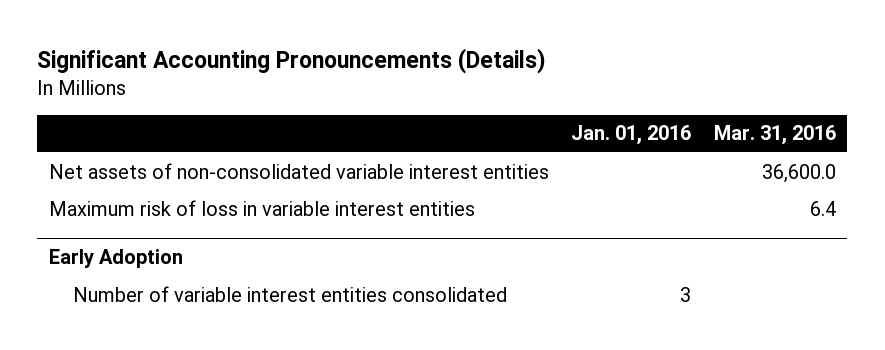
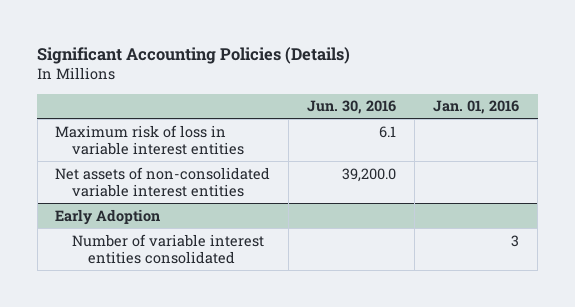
[37,48,547,75] Significant Accounting Pronouncements (Details) -> [37,46,351,64] Significant Accounting Policies (Details)
[713,125,836,146] Mar. 31, 2016 -> none
none -> [307,100,397,115] Jun. 30, 2016
[48,162,549,179] Net assets of non-consolidated variable interest entities -> [55,166,271,197] Net assets of non-consolidated variable interest entities

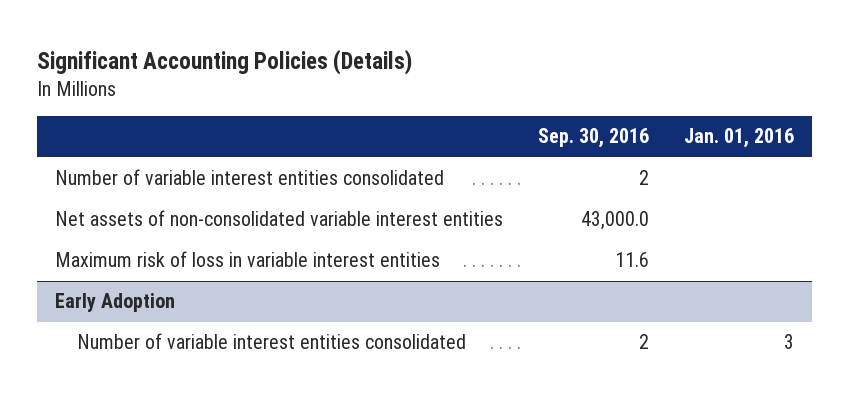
[307,100,397,115] Jun. 30, 2016 -> none
none -> [538,128,650,149] Sep. 30, 2016
none -> [55,169,445,186] Number of variable interest entities consolidated
[55,124,244,155] Maximum risk of loss in variable interest entities -> [55,251,441,268] Maximum risk of loss in variable interest entities

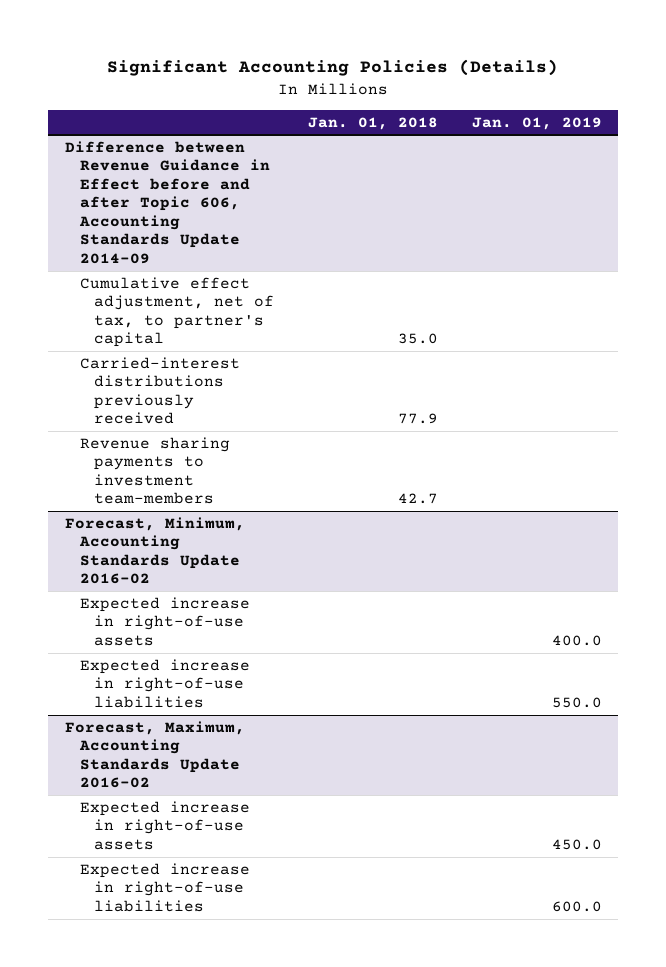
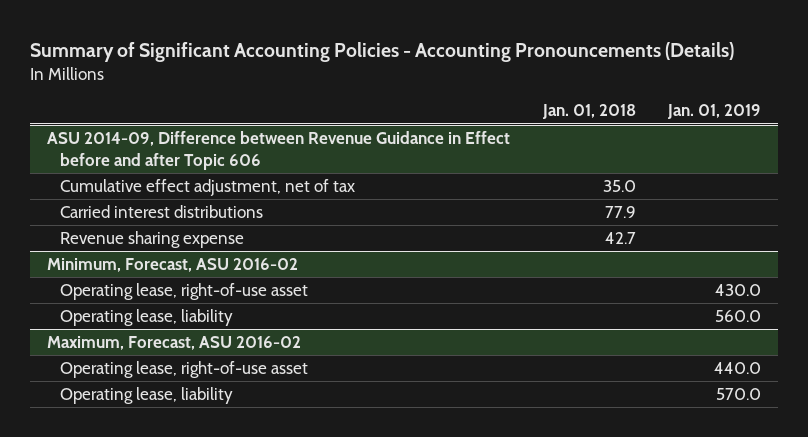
[107,59,559,77] Significant Accounting Policies (Details) -> [30,41,735,62] Summary of Significant Accounting Policies - Accounting Pronouncements (Details)
[79,658,250,708] Expected increase in right-of-use liabilities -> none
[79,862,250,912] Expected increase in right-of-use liabilities -> none
[64,140,270,264] Difference between Revenue Guidance in Effect before and after Topic 606, Accounting Standards Update 2014-09 -> [46,131,510,170] ASU 2014-09, Difference between Revenue Guidance in Effect before and after Topic 606
[79,276,275,348] Cumulative effect adjustment, net of tax, to partner's capital -> [60,179,356,197] Cumulative effect adjustment, net of tax
[79,356,240,425] Carried-interest distributions previously received -> [60,205,264,219] Carried interest distributions
[79,436,230,505] Revenue sharing payments to investment team-members -> [60,231,245,249] Revenue sharing expense
[64,516,245,585] Forecast, Minimum, Accounting Standards Update 2016-02 -> [46,258,298,273] Minimum, Forecast, ASU 2016-02
[79,596,250,646] Expected increase in right-of-use assets -> [60,283,309,301] Operating lease, right-of-use asset
[551,634,602,646] 400.0 -> [715,284,762,297] 430.0
none -> [60,309,234,327] Operating lease, liability
[64,720,245,789] Forecast, Maximum, Accounting Standards Update 2016-02 -> [46,336,301,351] Maximum, Forecast, ASU 2016-02
[79,800,250,850] Expected increase in right-of-use assets -> [60,361,309,379] Operating lease, right-of-use asset
[551,838,602,850] 450.0 -> [714,362,762,375] 440.0
none -> [60,387,234,405] Operating lease, liability

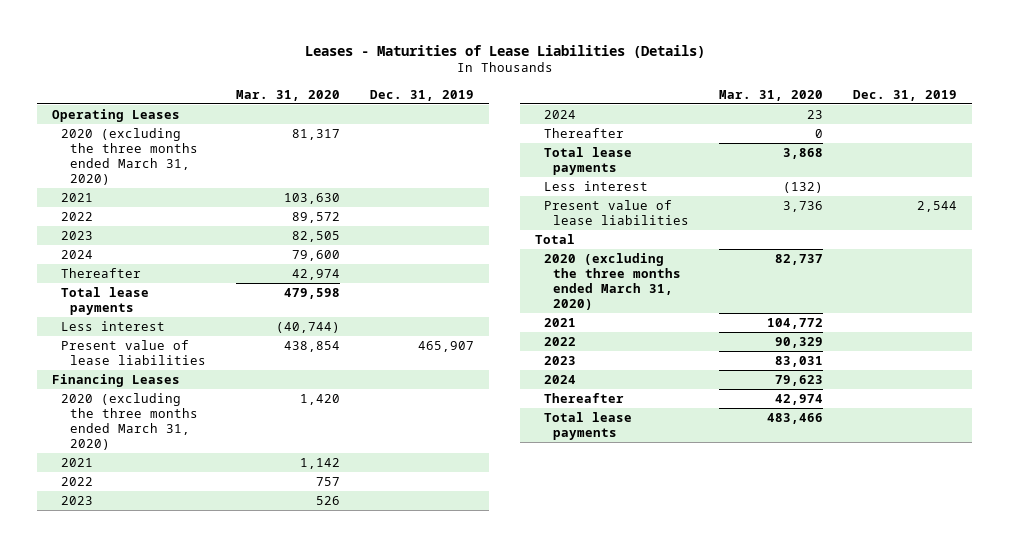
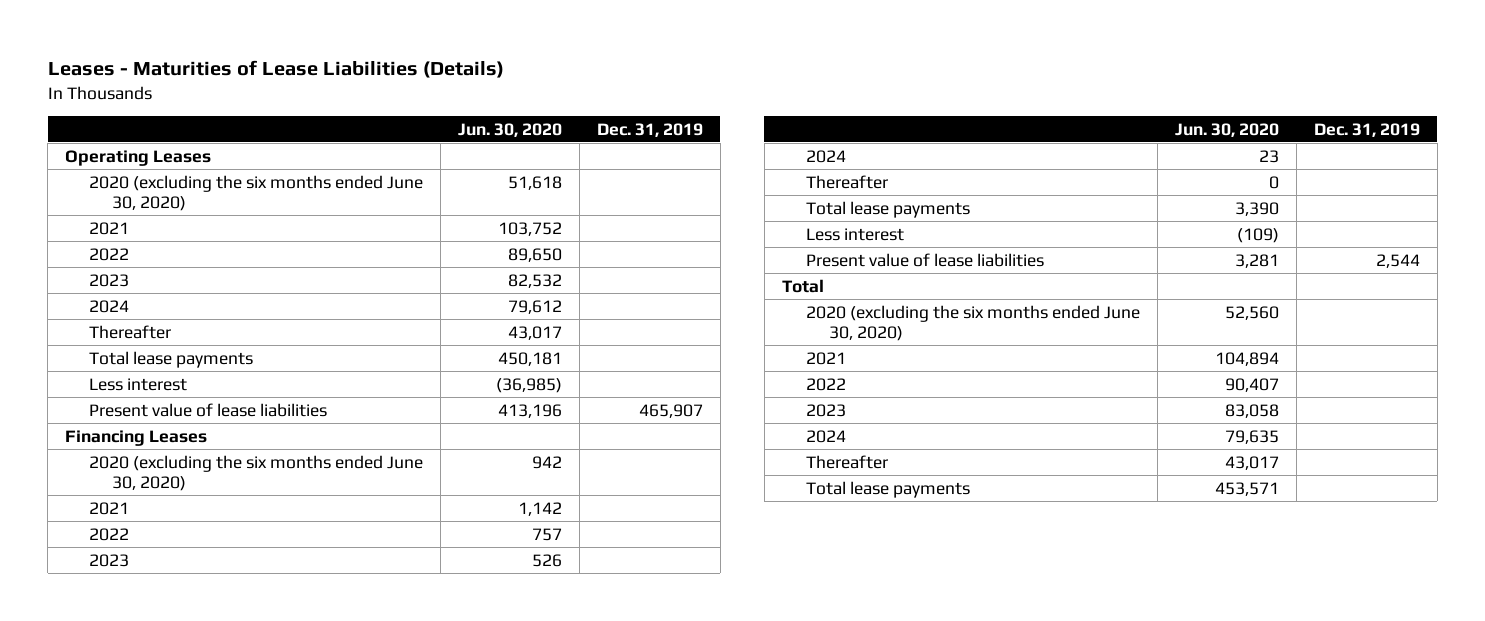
[235,89,340,101] Mar. 31, 2020 -> none
none -> [457,122,562,137] Jun. 30, 2020
[60,127,198,186] 2020 (excluding the three months ended March 31, 2020) -> [88,174,423,212] 2020 (excluding the six months ended June 30, 2020)
[60,392,198,451] 2020 (excluding the three months ended March 31, 2020) -> [88,454,423,492] 2020 (excluding the six months ended June 30, 2020)
[543,252,681,311] 2020 (excluding the three months ended March 31, 2020) -> none
none -> [805,304,1140,342] 2020 (excluding the six months ended June 30, 2020)

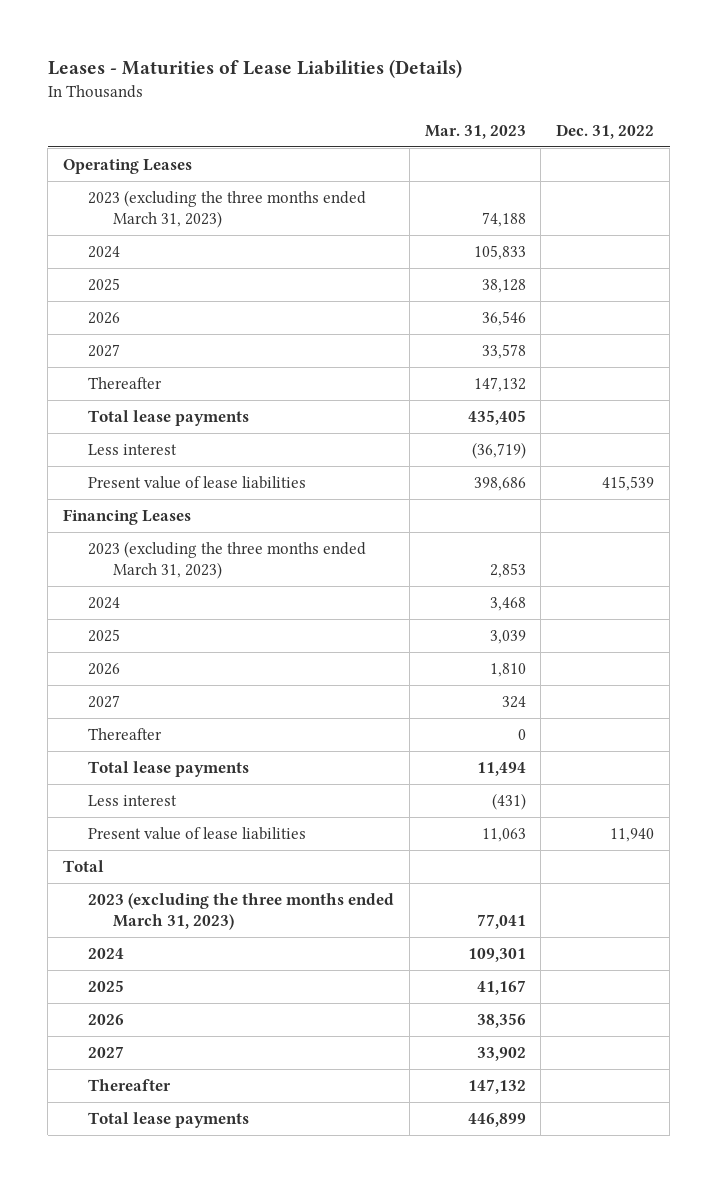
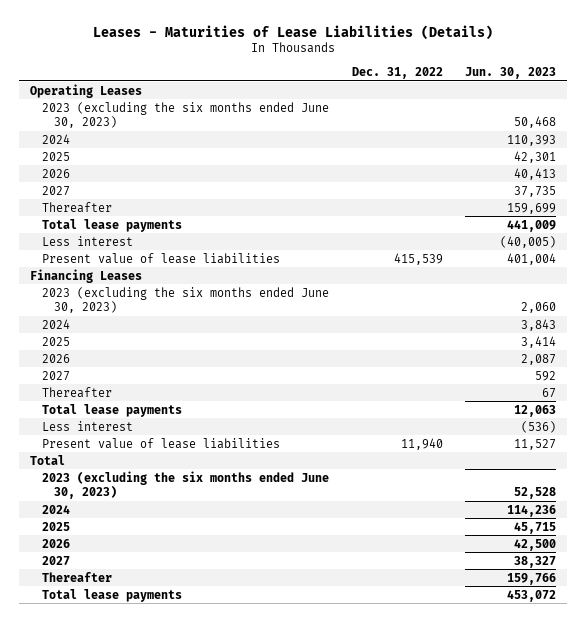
[424,124,526,139] Mar. 31, 2023 -> none
none -> [464,67,556,80] Jun. 30, 2023
[88,190,367,228] 2023 (excluding the three months ended March 31, 2023) -> [42,101,330,128] 2023 (excluding the six months ended June 30, 2023)
[88,541,367,579] 2023 (excluding the three months ended March 31, 2023) -> [42,286,330,313] 2023 (excluding the six months ended June 30, 2023)
[88,893,395,930] 2023 (excluding the three months ended March 31, 2023) -> [42,470,330,499] 2023 (excluding the six months ended June 30, 2023)

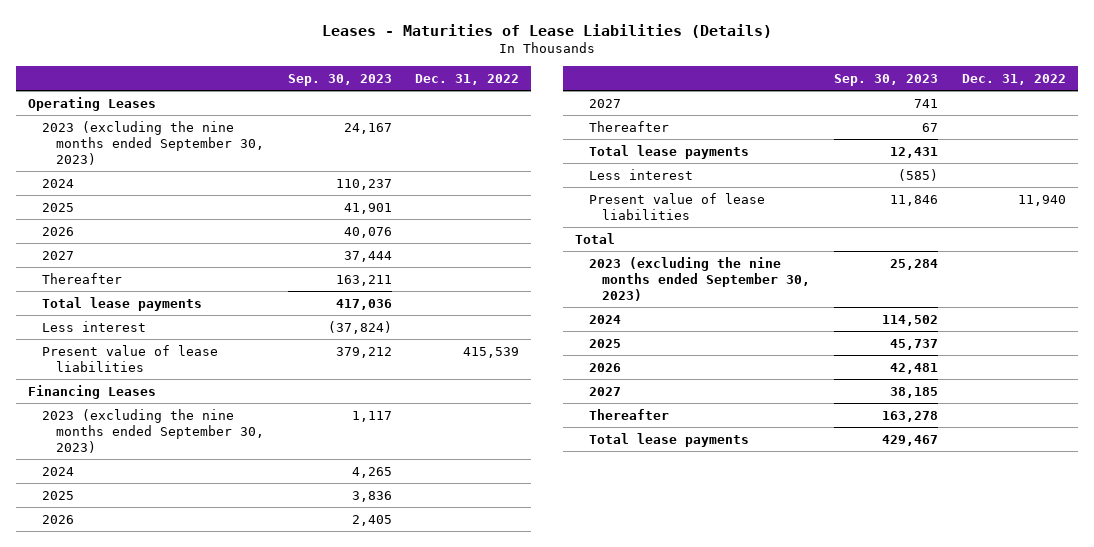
[464,67,556,80] Jun. 30, 2023 -> none
none -> [287,73,392,86] Sep. 30, 2023
[42,101,330,128] 2023 (excluding the six months ended June 30, 2023) -> [41,120,264,165] 2023 (excluding the nine months ended September 30, 2023)
[42,286,330,313] 2023 (excluding the six months ended June 30, 2023) -> [41,408,264,453] 2023 (excluding the nine months ended September 30, 2023)
[42,470,330,499] 2023 (excluding the six months ended June 30, 2023) -> [588,256,811,301] 2023 (excluding the nine months ended September 30, 2023)

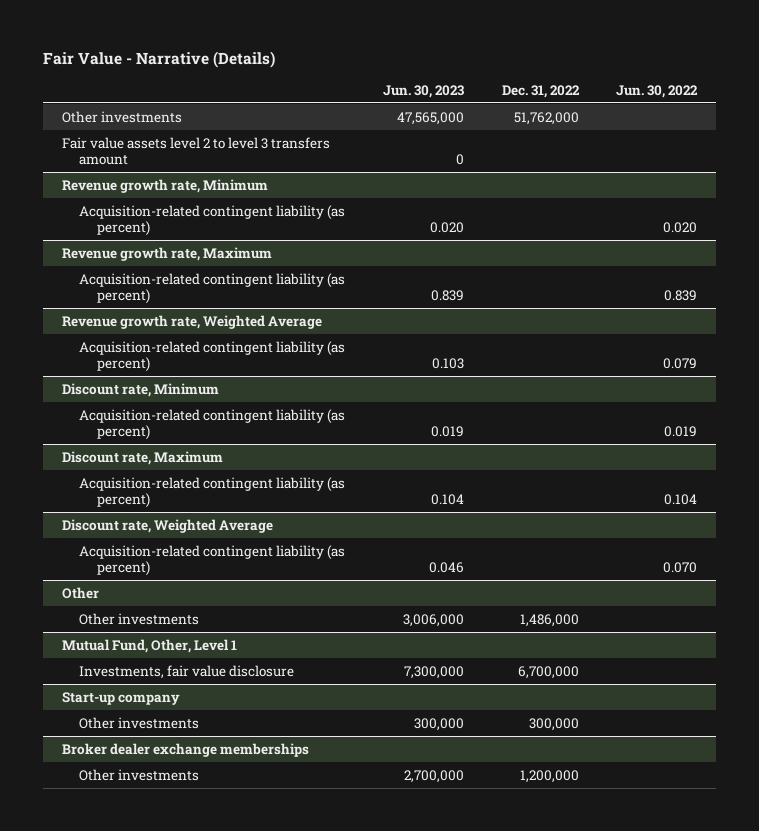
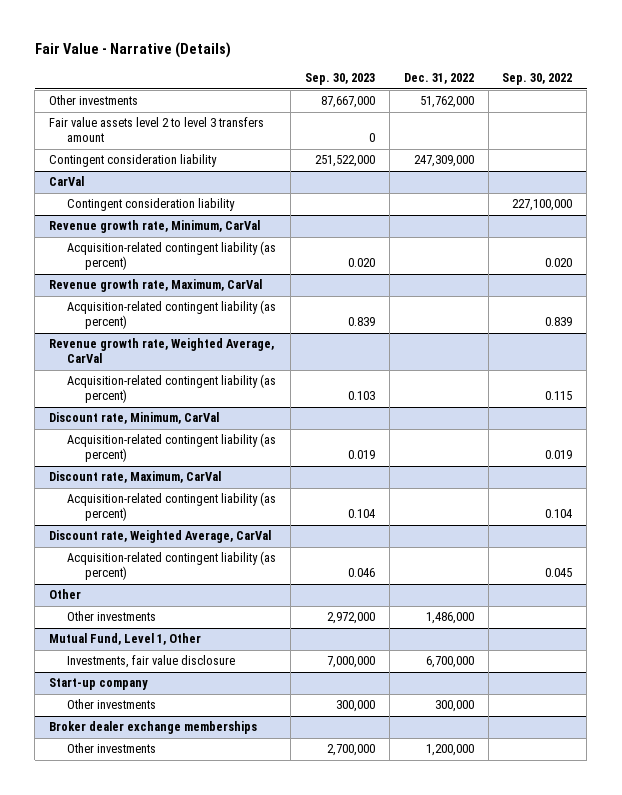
[382,84,464,98] Jun. 30, 2023 -> none
[616,84,699,98] Jun. 30, 2022 -> none
none -> [304,73,375,86] Sep. 30, 2023
none -> [502,73,573,86] Sep. 30, 2022
none -> [49,154,218,168] Contingent consideration liability
none -> [49,176,85,187] CarVal
none -> [67,198,236,212] Contingent consideration liability
[61,178,268,193] Revenue growth rate, Minimum -> [49,220,261,234] Revenue growth rate, Minimum, CarVal
[61,246,272,261] Revenue growth rate, Maximum -> [49,279,263,293] Revenue growth rate, Maximum, CarVal
[61,314,322,329] Revenue growth rate, Weighted Average -> [49,338,275,364] Revenue growth rate, Weighted Average, CarVal
[61,382,219,397] Discount rate, Minimum -> [49,412,220,425] Discount rate, Minimum, CarVal
[61,450,223,465] Discount rate, Maximum -> [49,471,222,484] Discount rate, Maximum, CarVal
[61,518,273,533] Discount rate, Weighted Average -> [49,530,272,544] Discount rate, Weighted Average, CarVal
[61,638,237,653] Mutual Fund, Other, Level 1 -> [49,633,202,646] Mutual Fund, Level 1, Other

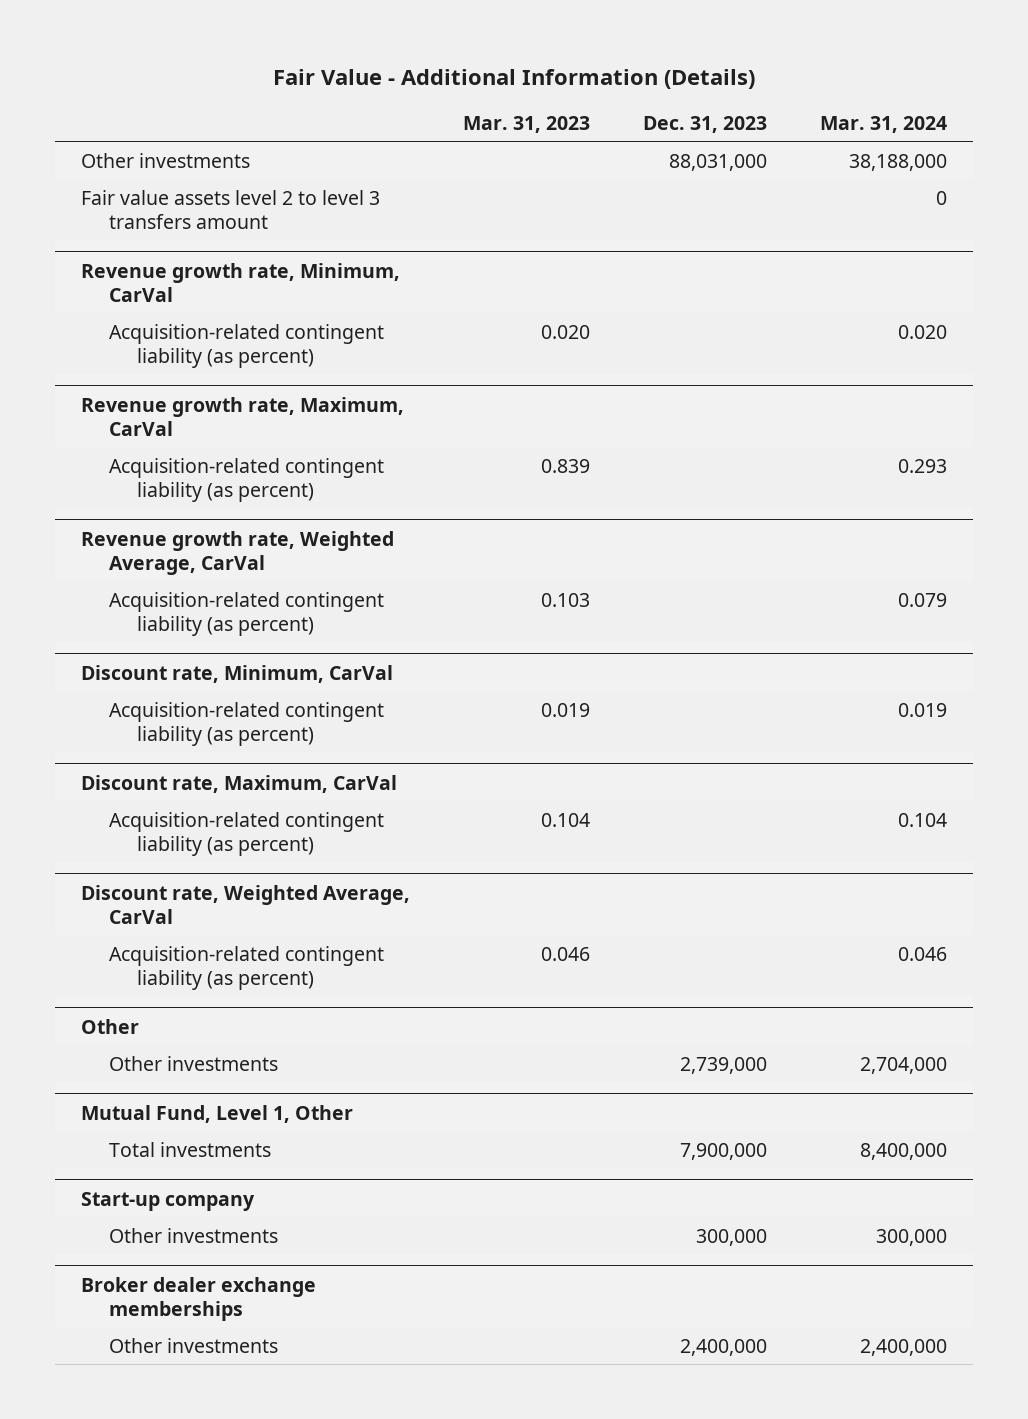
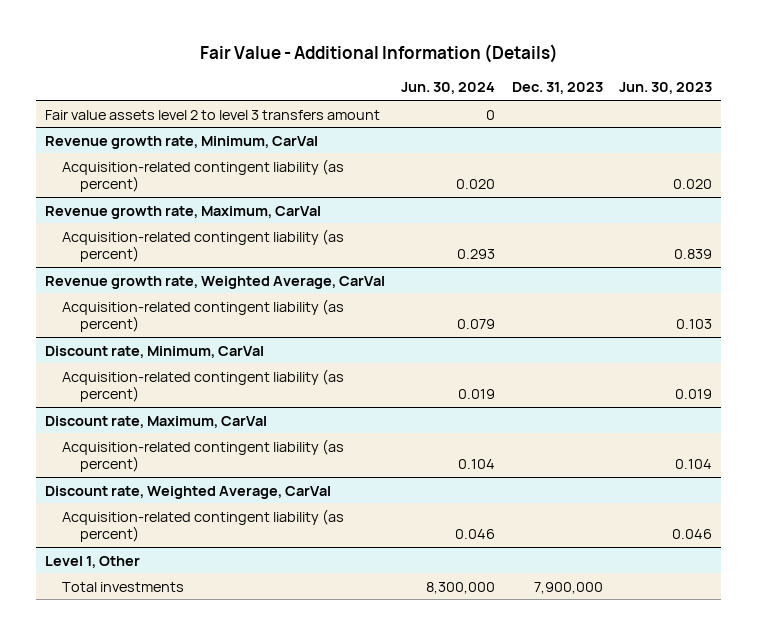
[463,115,591,133] Mar. 31, 2023 -> none
[819,115,947,133] Mar. 31, 2024 -> none
none -> [401,82,496,95] Jun. 30, 2024
none -> [619,82,713,95] Jun. 30, 2023
[81,152,251,168] Other investments -> none
[81,1018,140,1034] Other -> none
[109,1055,279,1071] Other investments -> none
[81,1104,354,1123] Mutual Fund, Level 1, Other -> [44,555,140,568] Level 1, Other
[81,1191,256,1211] Start-up company -> none
[109,1227,279,1243] Other investments -> none
[81,1276,317,1321] Broker dealer exchange memberships -> none
[109,1337,279,1353] Other investments -> none

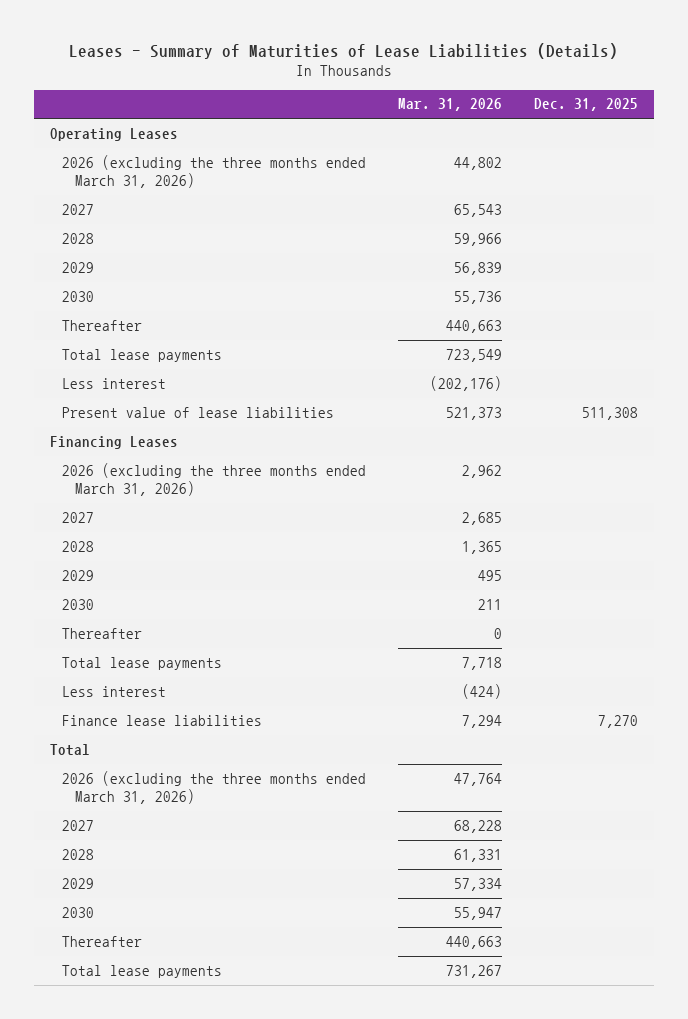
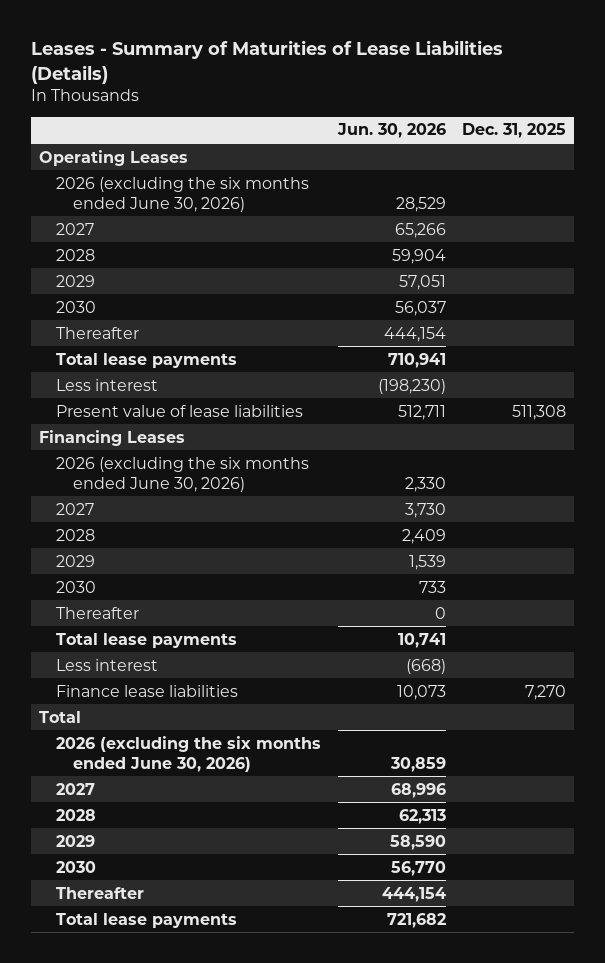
[398,98,503,112] Mar. 31, 2026 -> none
none -> [336,123,446,139] Jun. 30, 2026
[62,154,367,188] 2026 (excluding the three months ended March 31, 2026) -> [56,176,310,212] 2026 (excluding the six months ended June 30, 2026)
[62,462,367,496] 2026 (excluding the three months ended March 31, 2026) -> [56,456,310,492] 2026 (excluding the six months ended June 30, 2026)
[62,770,367,804] 2026 (excluding the three months ended March 31, 2026) -> [56,735,322,772] 2026 (excluding the six months ended June 30, 2026)

